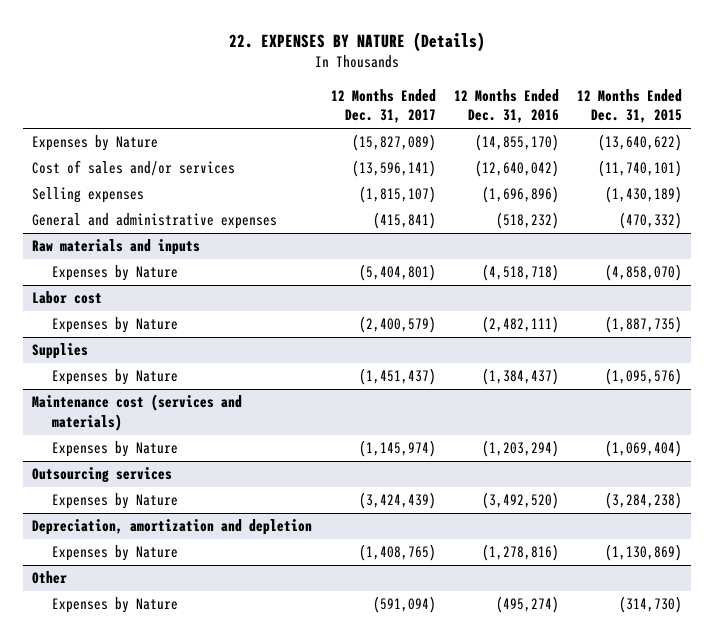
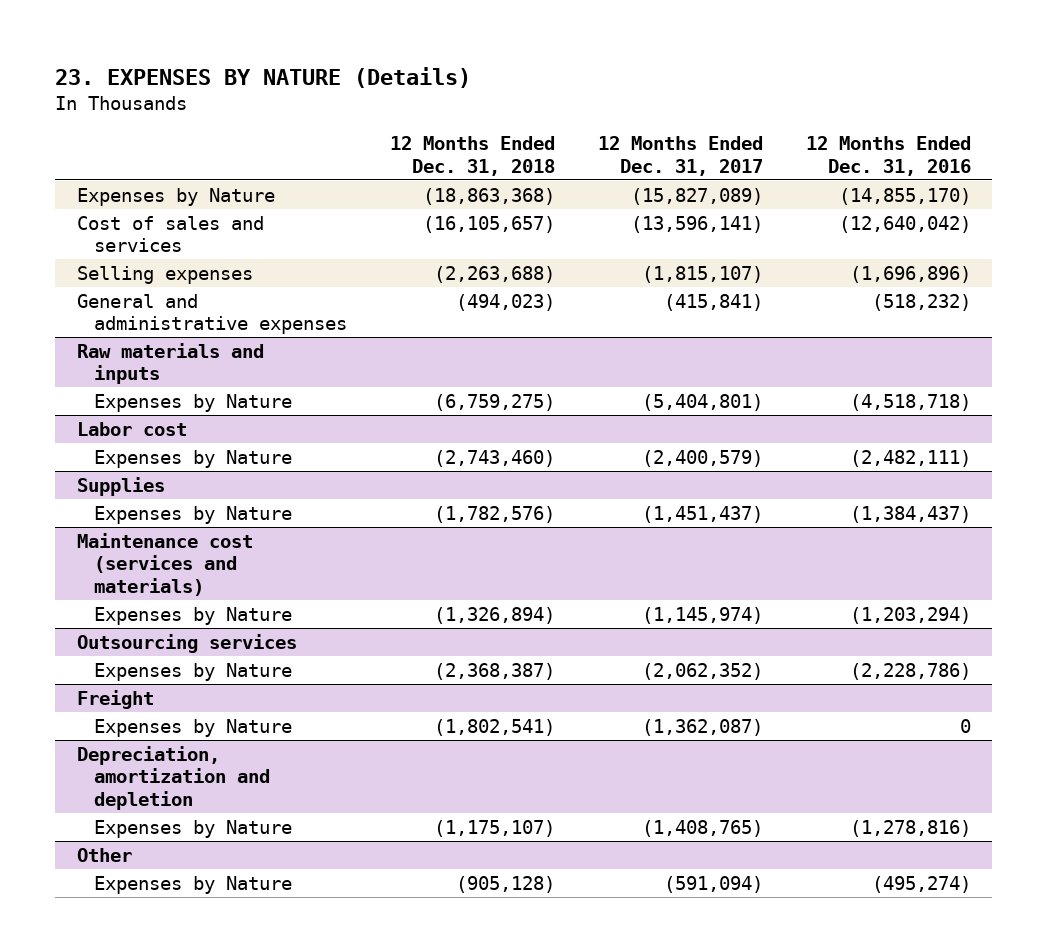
[229,31,486,52] 22. EXPENSES BY NATURE (Details) -> [55,66,472,88] 23. EXPENSES BY NATURE (Details)
[577,88,683,124] 12 Months Ended Dec. 31, 2015 -> none
none -> [389,136,555,176] 12 Months Ended Dec. 31, 2018
[32,160,236,177] Cost of sales and/or services -> [76,215,264,253] Cost of sales and services
[358,492,436,510] (3,424,439) -> [641,662,763,680] (2,062,352)
[481,492,559,510] (3,492,520) -> [849,662,971,680] (2,228,786)
none -> [76,689,154,709] Freight
none -> [93,718,292,737] Expenses by Nature

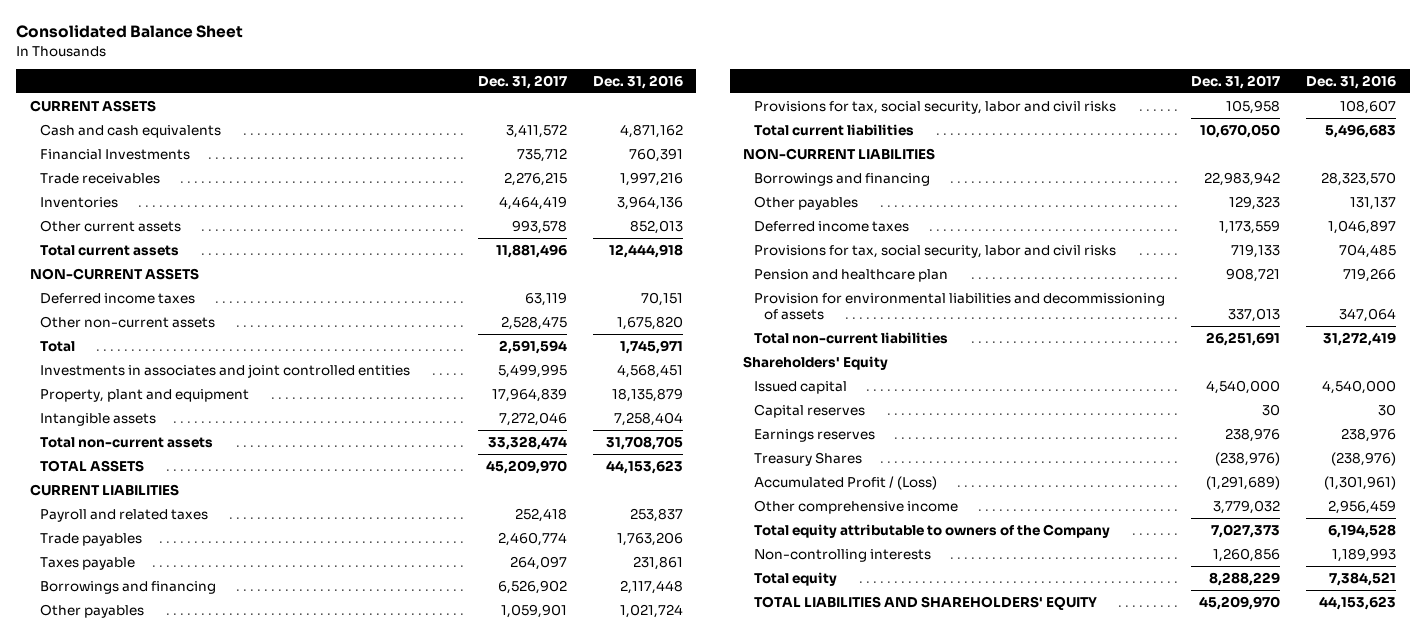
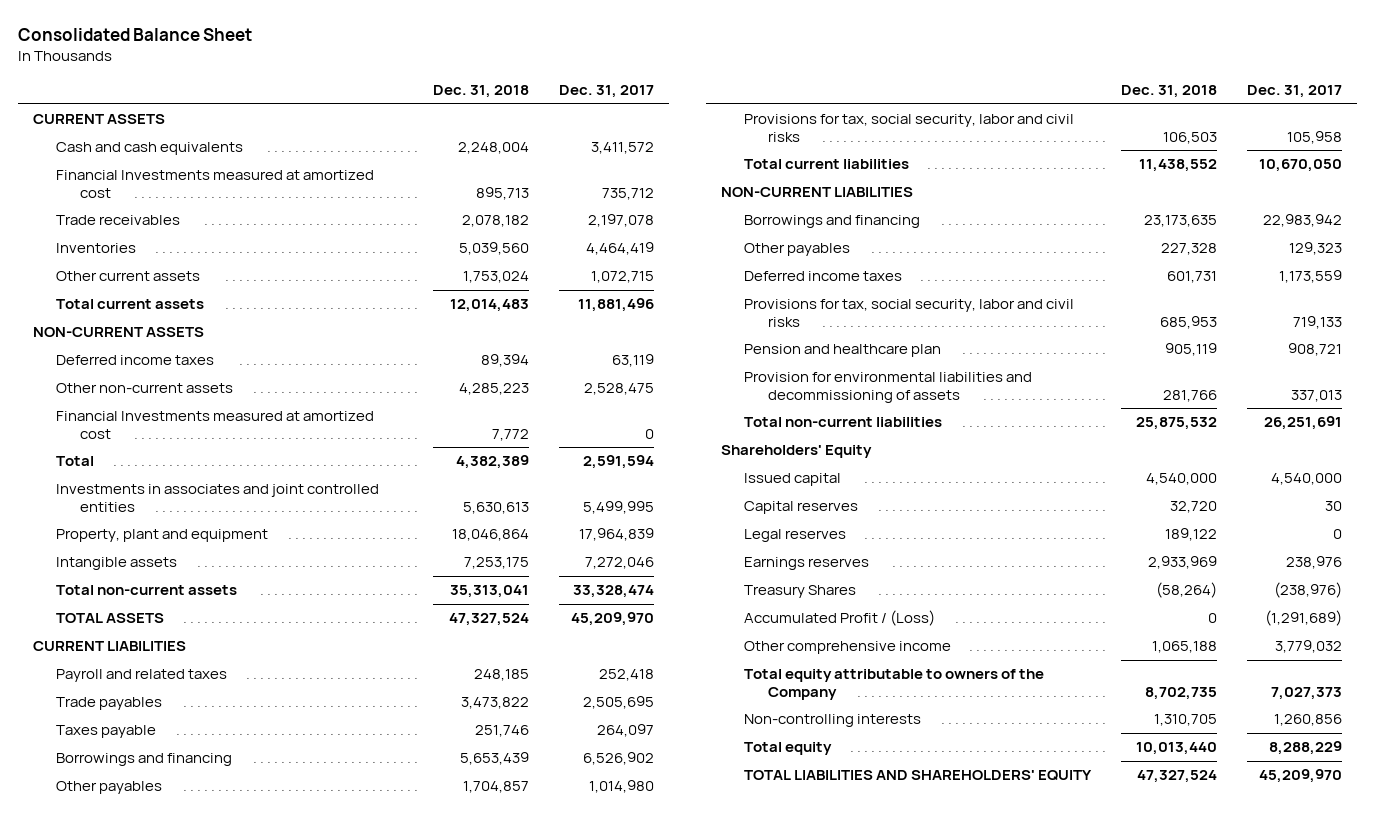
[592,74,683,89] Dec. 31, 2016 -> none
none -> [433,85,530,99] Dec. 31, 2018
[40,148,191,160] Financial Investments -> [56,170,375,198] Financial Investments measured at amortized cost
[503,171,567,186] 2,276,215 -> [588,214,655,228] 2,197,078
[511,219,567,234] 993,578 -> [591,271,655,284] 1,072,715
none -> [56,411,375,439] Financial Investments measured at amortized cost
[497,531,567,546] 2,460,774 -> [583,696,655,710] 2,505,695
[500,603,567,618] 1,059,901 -> [589,780,655,794] 1,014,980
none -> [744,529,847,543] Legal reserves

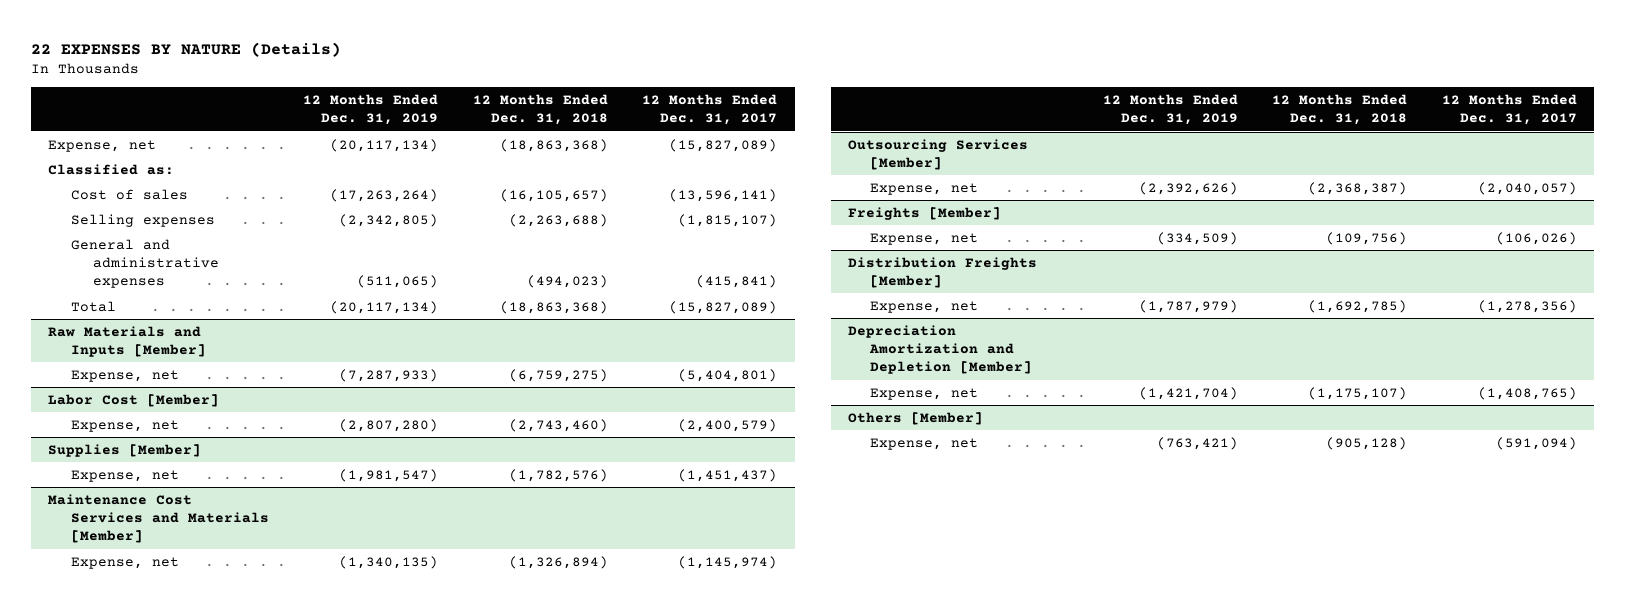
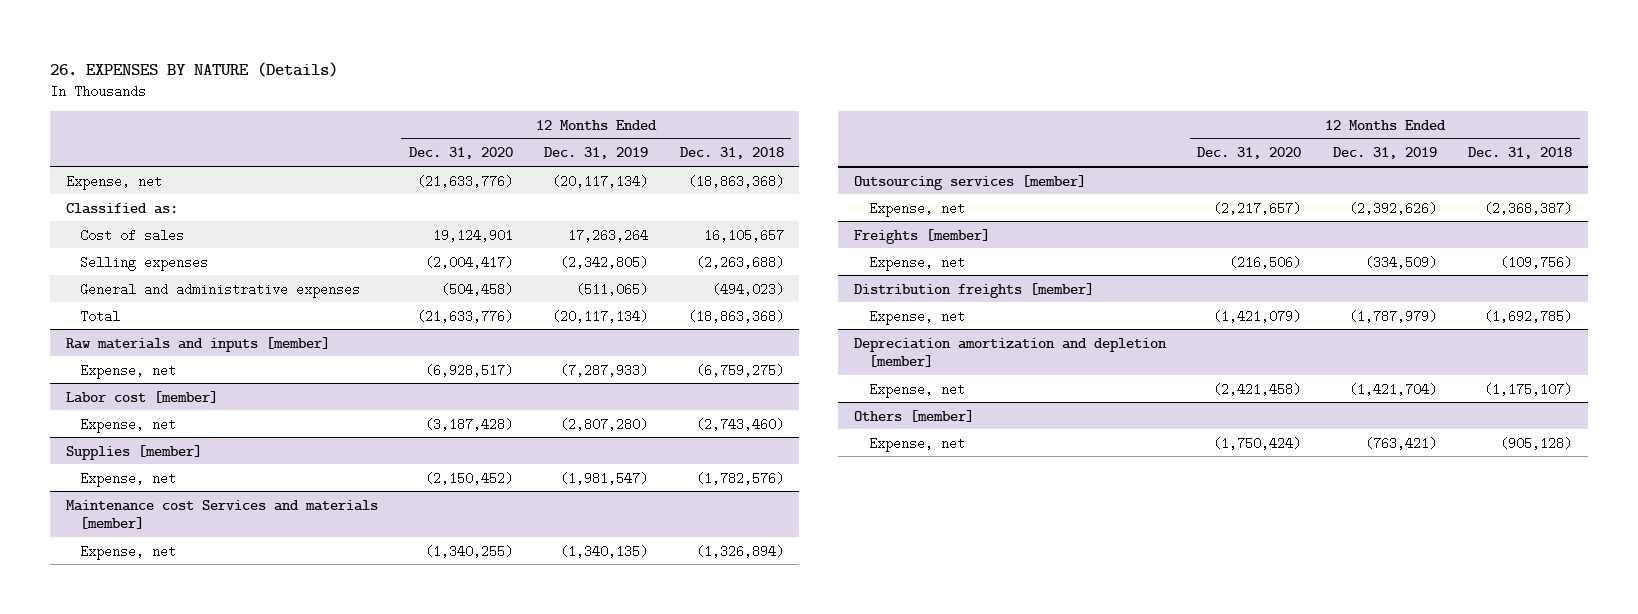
[31,41,342,57] 22 EXPENSES BY NATURE (Details) -> [50,61,339,77] 26. EXPENSES BY NATURE (Details)
[642,94,778,126] 12 Months Ended Dec. 31, 2017 -> none
none -> [409,147,514,160] Dec. 31, 2020
[330,188,439,202] (17,263,264) -> [568,228,649,242] 17,263,264
[499,188,608,202] (16,105,657) -> [703,228,784,242] 16,105,657
[48,325,206,357] Raw Materials and Inputs [Member] -> [65,336,330,352] Raw materials and inputs [member]
[48,393,220,407] Labor Cost [Member] -> [65,390,218,403] Labor cost [member]
[48,443,202,457] Supplies [Member] -> [65,444,202,460] Supplies [member]
[48,493,269,544] Maintenance Cost Services and Materials [Member] -> [65,499,378,530] Maintenance cost Services and materials [member]
[847,138,1028,170] Outsourcing Services [Member] -> [854,174,1087,190] Outsourcing services [member]
[847,206,1001,220] Freights [Member] -> [854,228,991,244] Freights [member]
[847,256,1037,288] Distribution Freights [Member] -> [854,282,1095,298] Distribution freights [member]
[847,324,1033,375] Depreciation Amortization and Depletion [Member] -> [854,337,1168,368] Depreciation amortization and depletion [member]
[847,411,983,425] Others [Member] -> [854,409,975,422] Others [member]

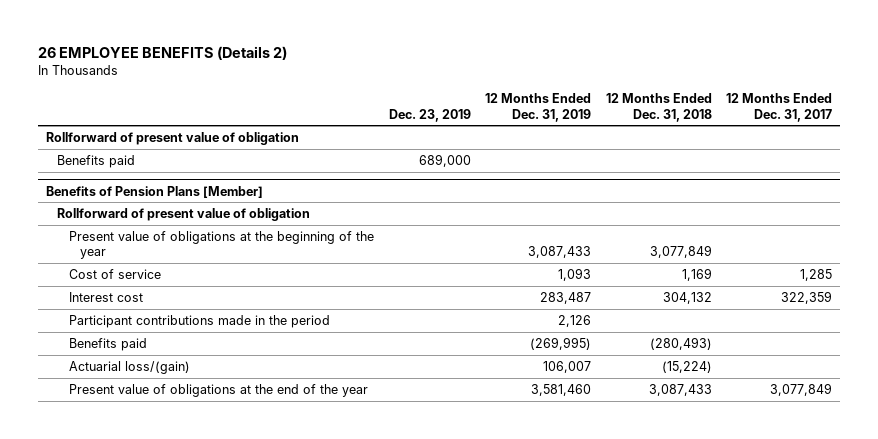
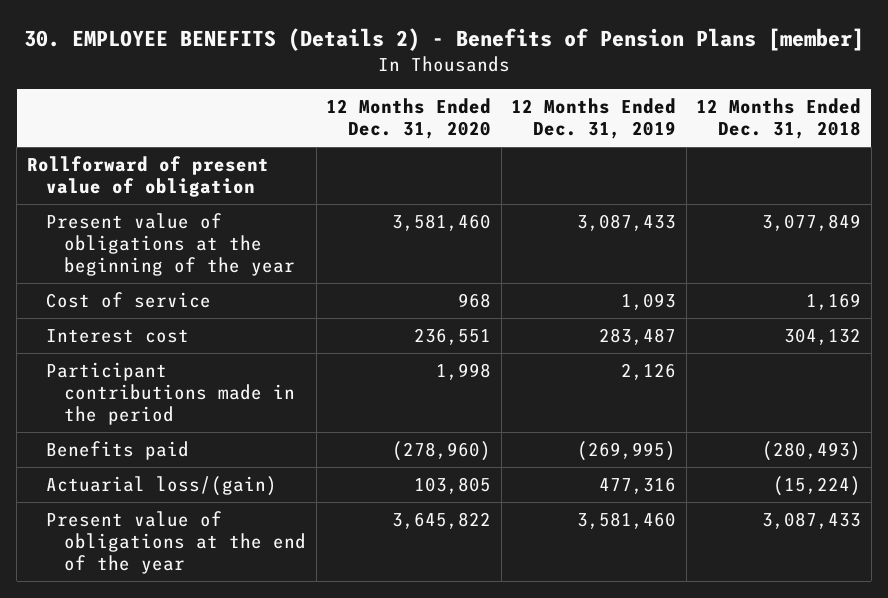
[38,45,288,60] 26 EMPLOYEE BENEFITS (Details 2) -> [24,27,865,51] 30. EMPLOYEE BENEFITS (Details 2) - Benefits of Pension Plans [member]
[388,108,471,122] Dec. 23, 2019 -> none
[726,93,833,122] 12 Months Ended Dec. 31, 2017 -> none
none -> [326,98,492,140] 12 Months Ended Dec. 31, 2020
[57,154,136,168] Benefits paid -> none
[45,185,263,198] Benefits of Pension Plans [Member] -> none
[57,207,311,221] Rollforward of present value of obligation -> none
[543,360,592,373] 106,007 -> [599,476,677,494] 477,316

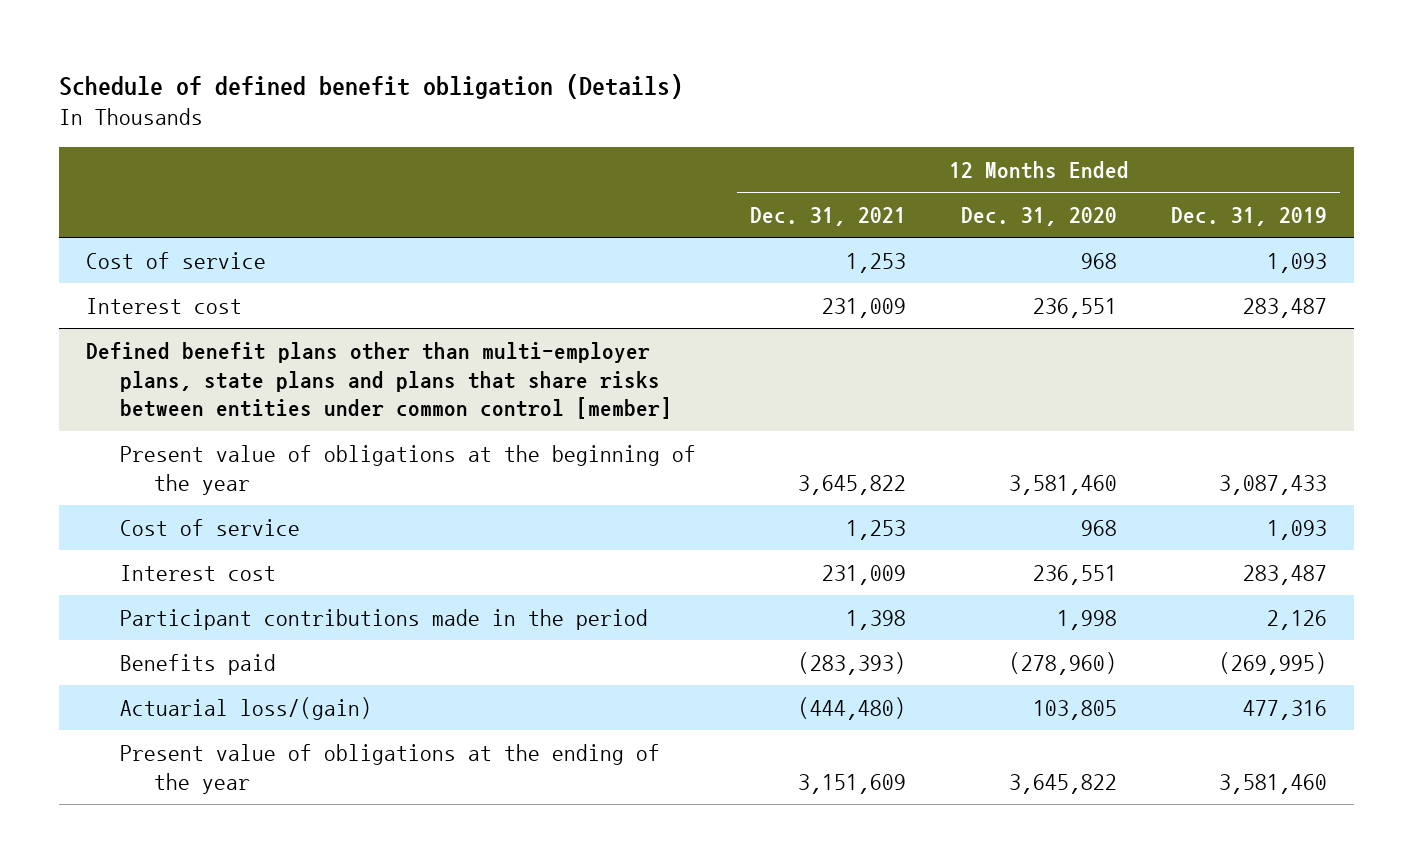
[24,27,865,51] 30. EMPLOYEE BENEFITS (Details 2) - Benefits of Pension Plans [member] -> [59,73,684,99] Schedule of defined benefit obligation (Details)
[696,98,862,140] 12 Months Ended Dec. 31, 2018 -> none
none -> [750,206,907,226] Dec. 31, 2021
[26,155,269,197] Rollforward of present value of obligation -> none
none -> [86,251,267,269] Cost of service
none -> [86,297,243,314] Interest cost
none -> [86,341,672,420] Defined benefit plans other than multi-employer plans, state plans and plans that share risks between entities under common control [member]
[45,510,307,574] Present value of obligations at the end of the year -> [119,743,660,794] Present value of obligations at the ending of the year

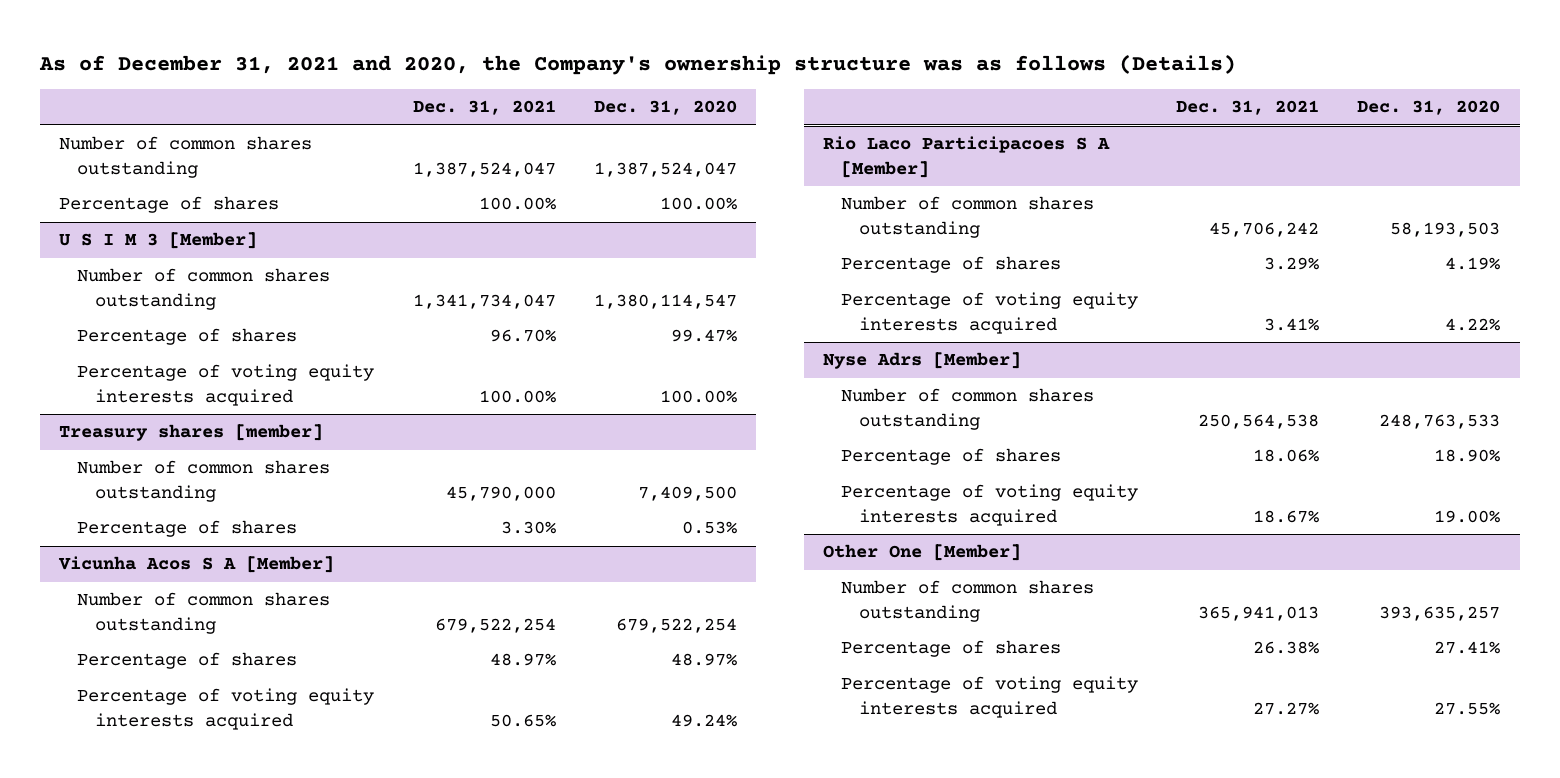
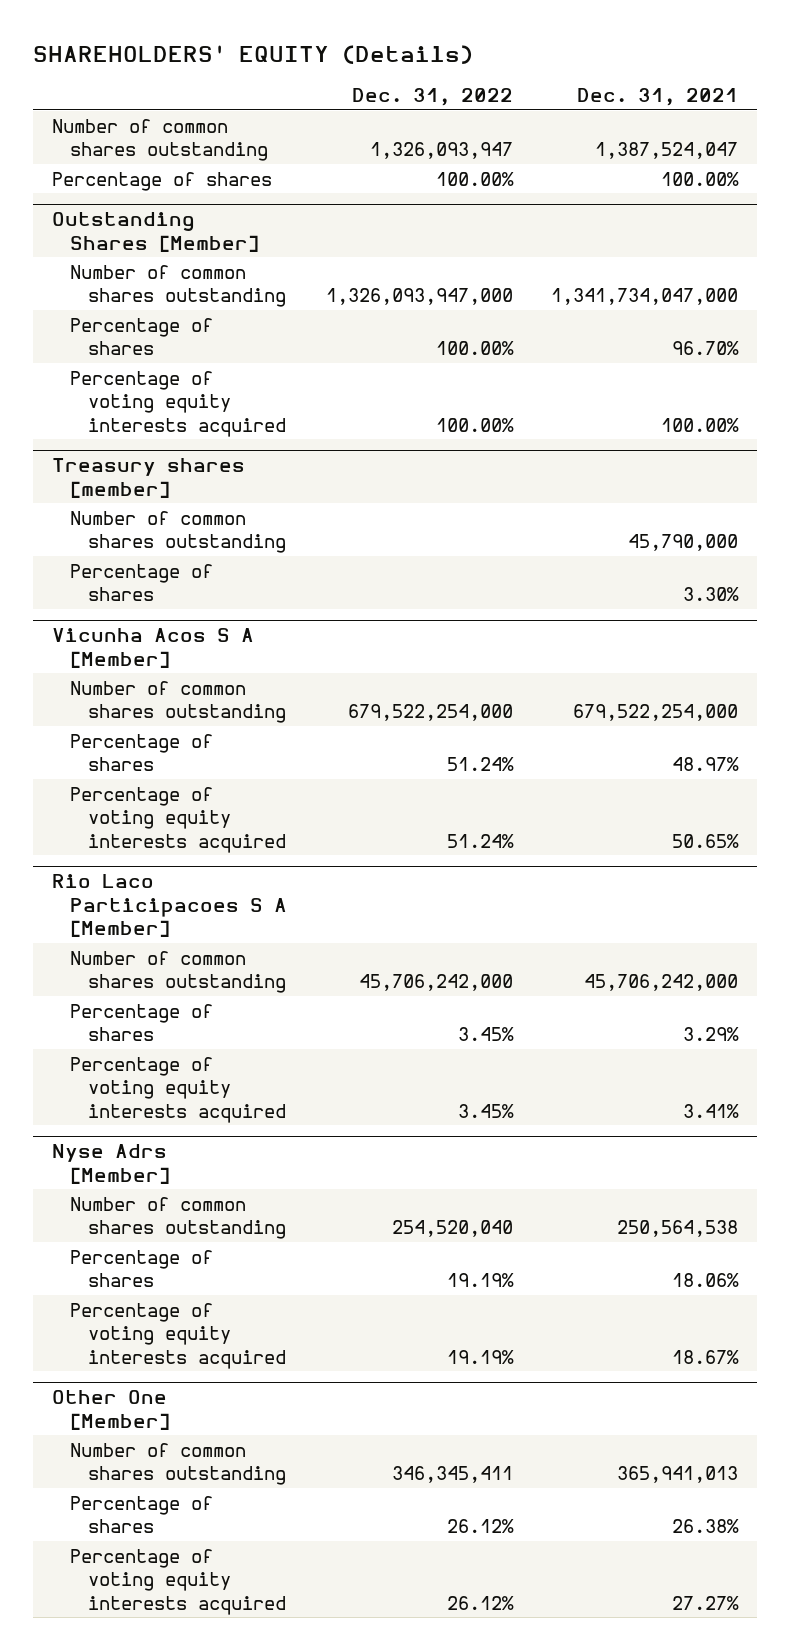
[39,53,1237,75] As of December 31, 2021 and 2020, the Company's ownership structure was as follows (Details) -> [32,44,473,64] SHAREHOLDERS' EQUITY (Details)
[593,100,737,116] Dec. 31, 2020 -> none
none -> [351,88,513,107] Dec. 31, 2022
[59,232,258,250] U S I M 3 [Member] -> none
none -> [52,212,260,252] Outstanding Shares [Member]
[412,293,556,309] 1,341,734,047 -> [550,288,738,306] 1,341,734,047,000
[434,617,556,633] 679,522,254 -> [572,704,738,722] 679,522,254,000
[1209,221,1320,237] 45,706,242 -> [583,974,738,992] 45,706,242,000

